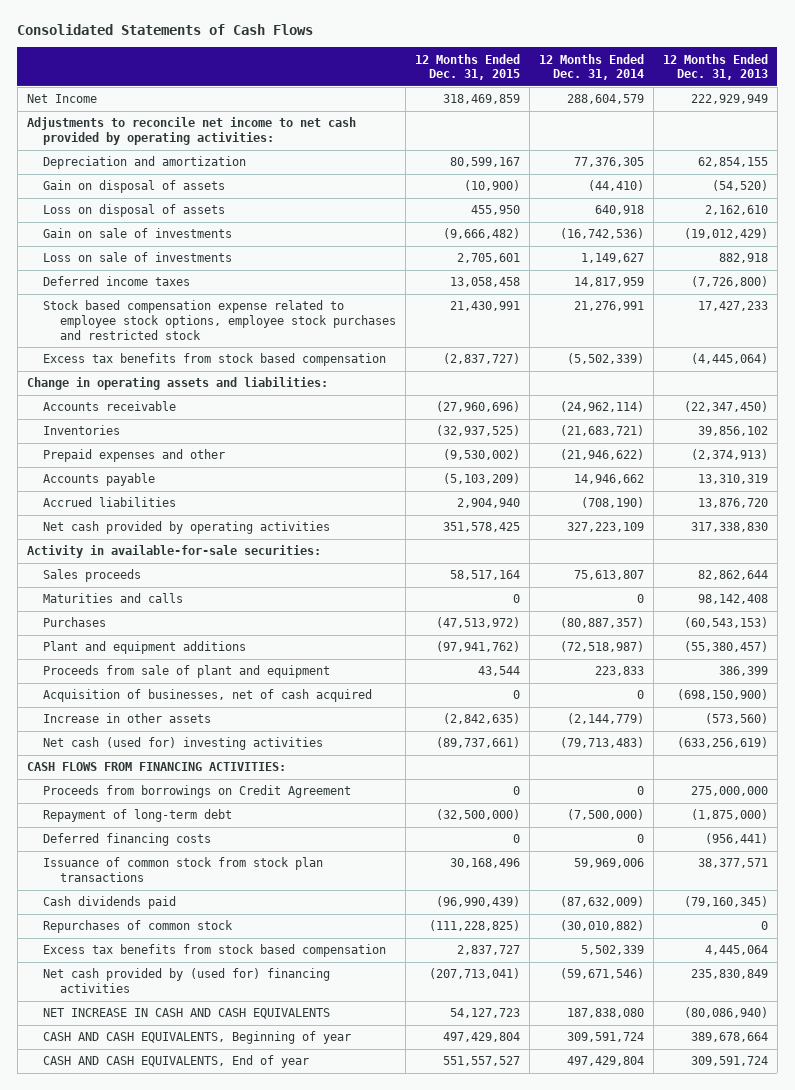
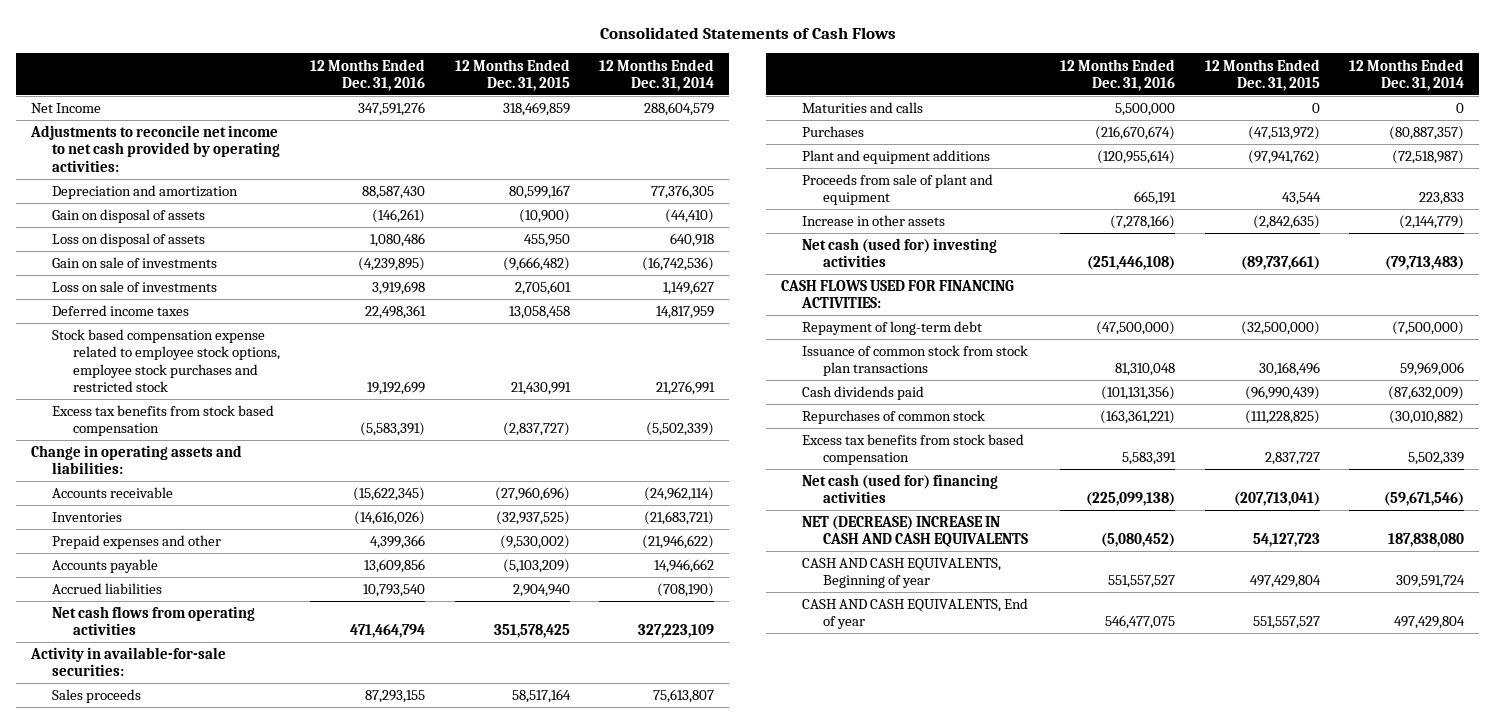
[662,53,768,81] 12 Months Ended Dec. 31, 2013 -> none
none -> [310,58,426,91] 12 Months Ended Dec. 31, 2016
[43,521,331,535] Net cash provided by operating activities -> [52,606,256,636] Net cash flows from operating activities
[43,689,373,703] Acquisition of businesses, net of cash acquired -> none
[43,785,352,799] Proceeds from borrowings on Credit Agreement -> none
[26,762,286,772] CASH FLOWS FROM FINANCING ACTIVITIES: -> [780,280,1014,309] CASH FLOWS USED FOR FINANCING ACTIVITIES:
[43,833,212,847] Deferred financing costs -> none
[43,968,331,993] Net cash provided by (used for) financing activities -> [802,474,999,504] Net cash (used for) financing activities
[43,1008,331,1020] NET INCREASE IN CASH AND CASH EQUIVALENTS -> [802,516,1029,548] NET (DECREASE) INCREASE IN CASH AND CASH EQUIVALENTS

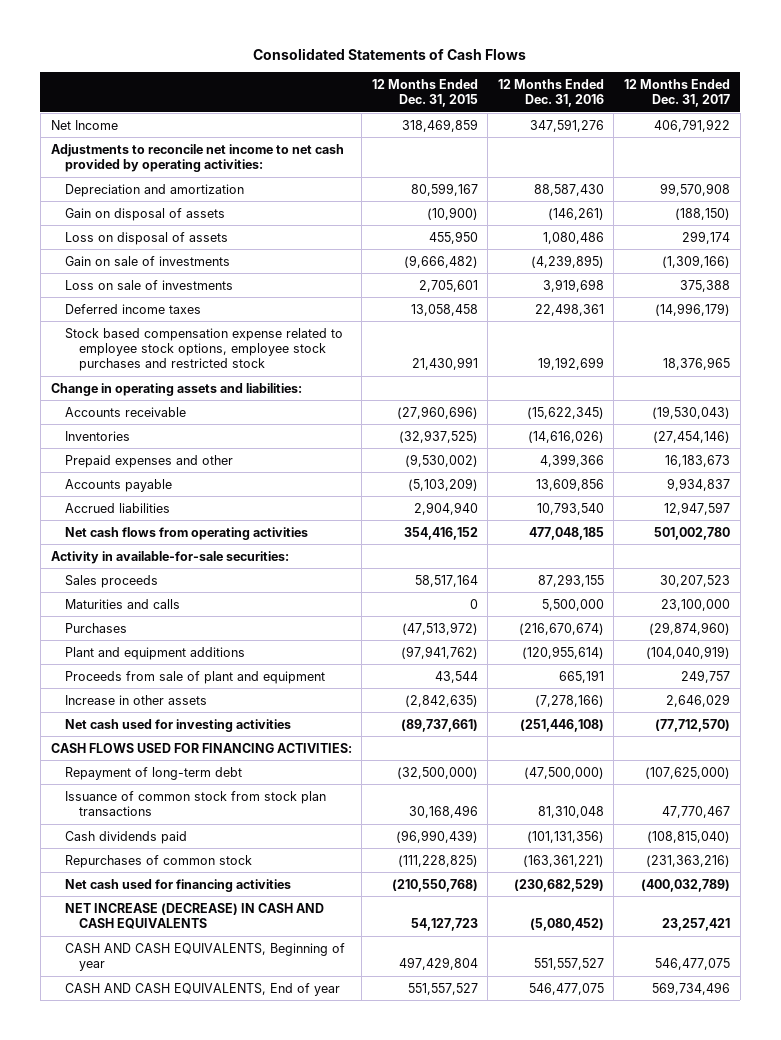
[599,58,715,91] 12 Months Ended Dec. 31, 2014 -> none
none -> [624,78,731,107] 12 Months Ended Dec. 31, 2017
[52,405,275,437] Excess tax benefits from stock based compensation -> none
[350,624,426,639] 471,464,794 -> [528,526,604,540] 477,048,185
[493,624,570,639] 351,578,425 -> [403,526,478,540] 354,416,152
[802,238,998,268] Net cash (used for) investing activities -> [64,718,291,732] Net cash used for investing activities
[802,434,1025,466] Excess tax benefits from stock based compensation -> none
[802,474,999,504] Net cash (used for) financing activities -> [64,878,291,892] Net cash used for financing activities
[1086,492,1176,507] (225,099,138) -> [513,878,604,892] (230,682,529)
[1233,492,1320,507] (207,713,041) -> [391,878,478,892] (210,550,768)
[802,516,1029,548] NET (DECREASE) INCREASE IN CASH AND CASH EQUIVALENTS -> [64,902,324,930] NET INCREASE (DECREASE) IN CASH AND CASH EQUIVALENTS

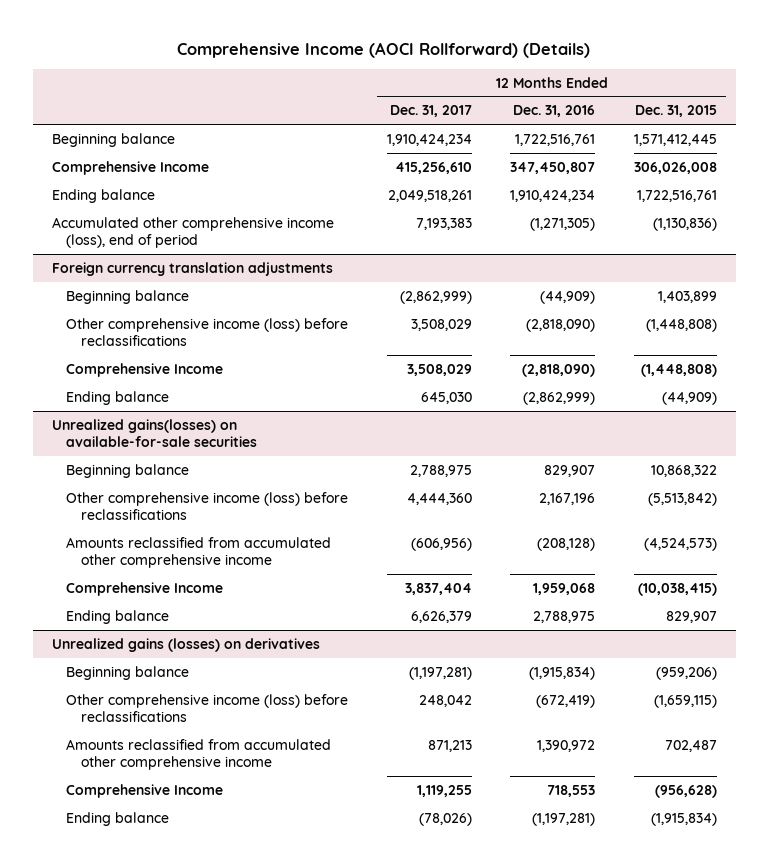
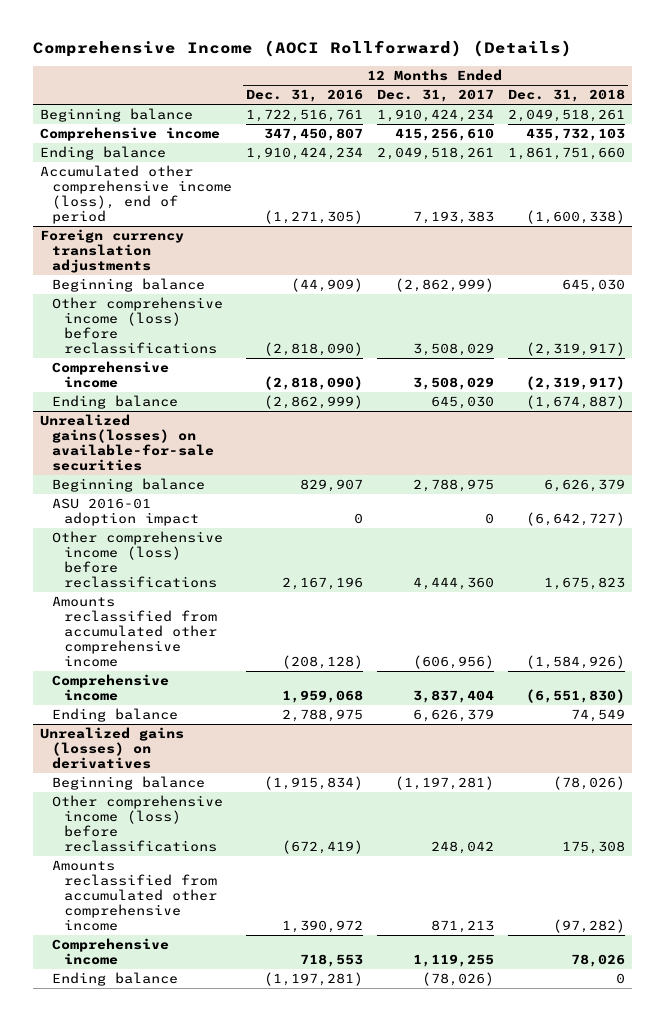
[634,105,717,118] Dec. 31, 2015 -> none
none -> [507,89,625,103] Dec. 31, 2018
[51,160,209,175] Comprehensive Income -> [40,127,221,142] Comprehensive income
[66,362,224,377] Comprehensive Income -> [52,361,170,389] Comprehensive income
none -> [52,498,200,527] ASU 2016-01 adoption impact
[66,581,224,596] Comprehensive Income -> [52,674,170,702] Comprehensive income
[66,783,224,798] Comprehensive Income -> [52,938,170,966] Comprehensive income

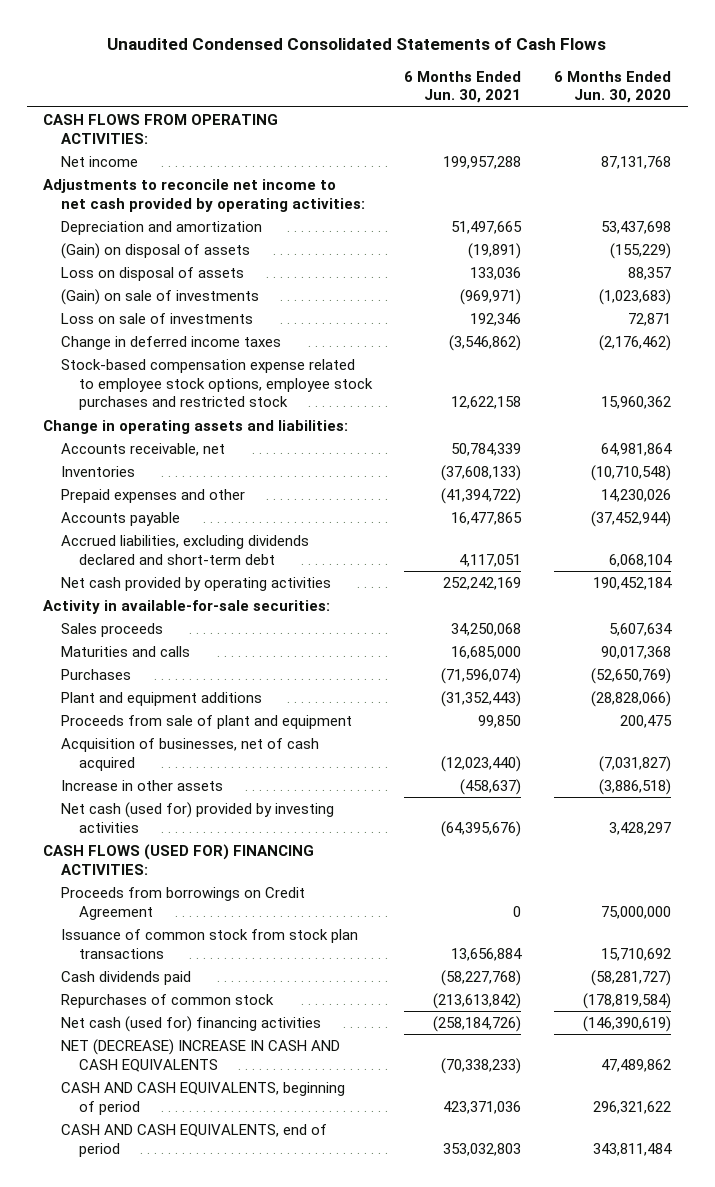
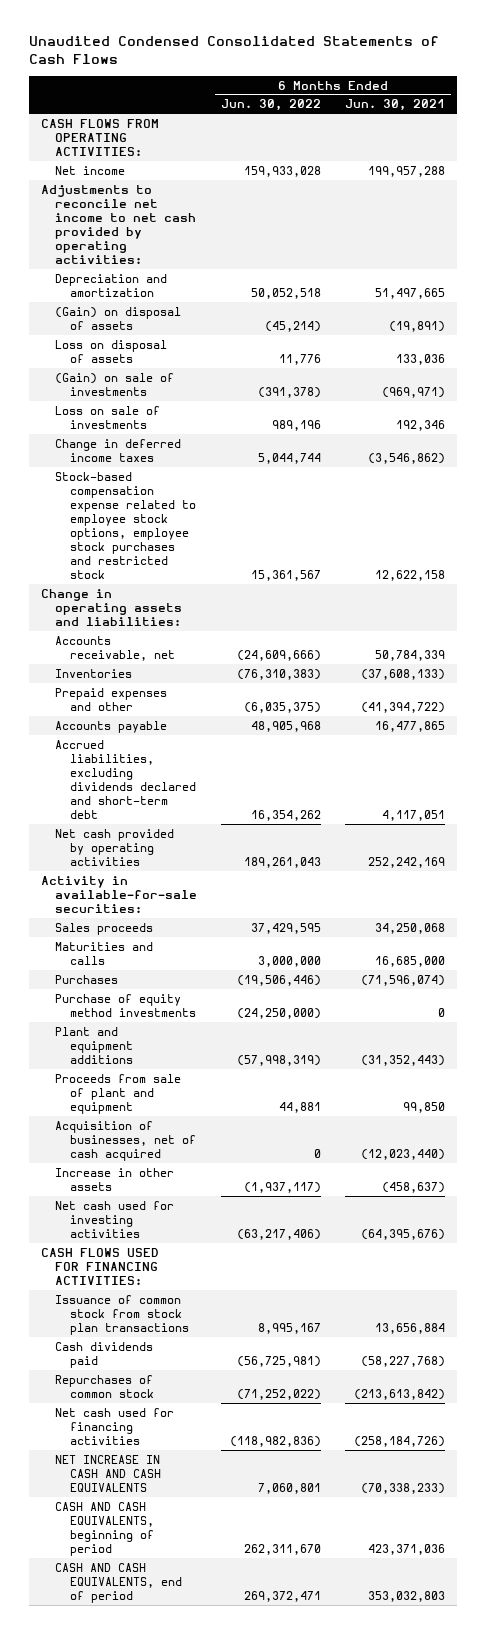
[554,70,672,104] 6 Months Ended Jun. 30, 2020 -> none
none -> [221,99,322,112] Jun. 30, 2022
none -> [55,993,197,1017] Purchase of equity method investments
[60,886,305,920] Proceeds from borrowings on Credit Agreement -> none
[60,801,334,833] Net cash (used for) provided by investing activities -> [55,1200,175,1238] Net cash used for investing activities
[43,843,315,875] CASH FLOWS (USED FOR) FINANCING ACTIVITIES: -> [40,1247,159,1285] CASH FLOWS USED FOR FINANCING ACTIVITIES:
[60,1015,321,1032] Net cash (used for) financing activities -> [55,1407,175,1445] Net cash used for financing activities
[60,1038,340,1072] NET (DECREASE) INCREASE IN CASH AND CASH EQUIVALENTS -> [55,1454,162,1492] NET INCREASE IN CASH AND CASH EQUIVALENTS

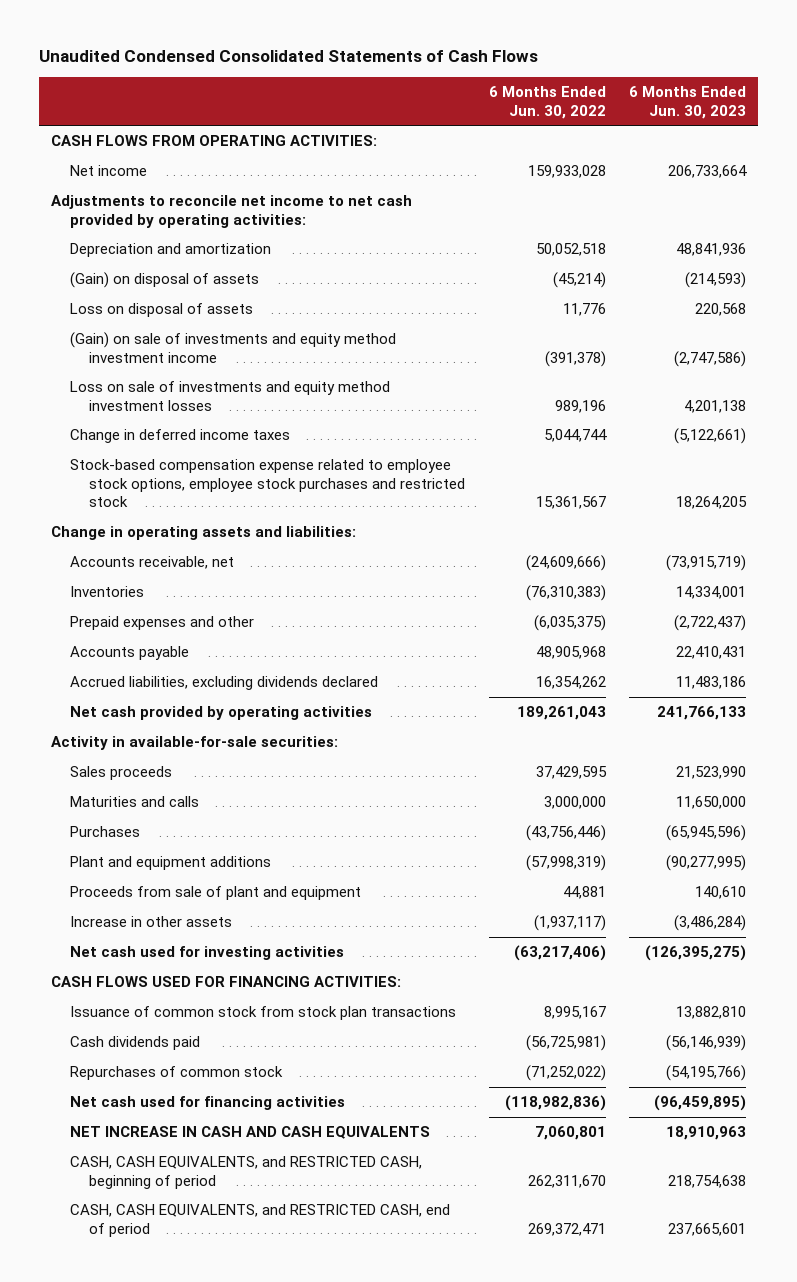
[345,99,446,112] Jun. 30, 2021 -> none
none -> [629,85,747,119] 6 Months Ended Jun. 30, 2023
[55,372,175,396] (Gain) on sale of investments -> [69,332,396,363] (Gain) on sale of investments and equity method investment income
[55,405,161,429] Loss on sale of investments -> [69,381,390,411] Loss on sale of investments and equity method investment losses
[55,739,197,820] Accrued liabilities, excluding dividends declared and short-term debt -> [69,676,378,691] Accrued liabilities, excluding dividends declared
[55,993,197,1017] Purchase of equity method investments -> none
[237,974,322,986] (19,506,446) -> [525,825,606,842] (43,756,446)
[55,1120,197,1161] Acquisition of businesses, net of cash acquired -> none
[55,1501,155,1557] CASH AND CASH EQUIVALENTS, beginning of period -> [69,1156,422,1189] CASH, CASH EQUIVALENTS, and RESTRICTED CASH, beginning of period
[55,1562,183,1603] CASH AND CASH EQUIVALENTS, end of period -> [69,1204,450,1237] CASH, CASH EQUIVALENTS, and RESTRICTED CASH, end of period

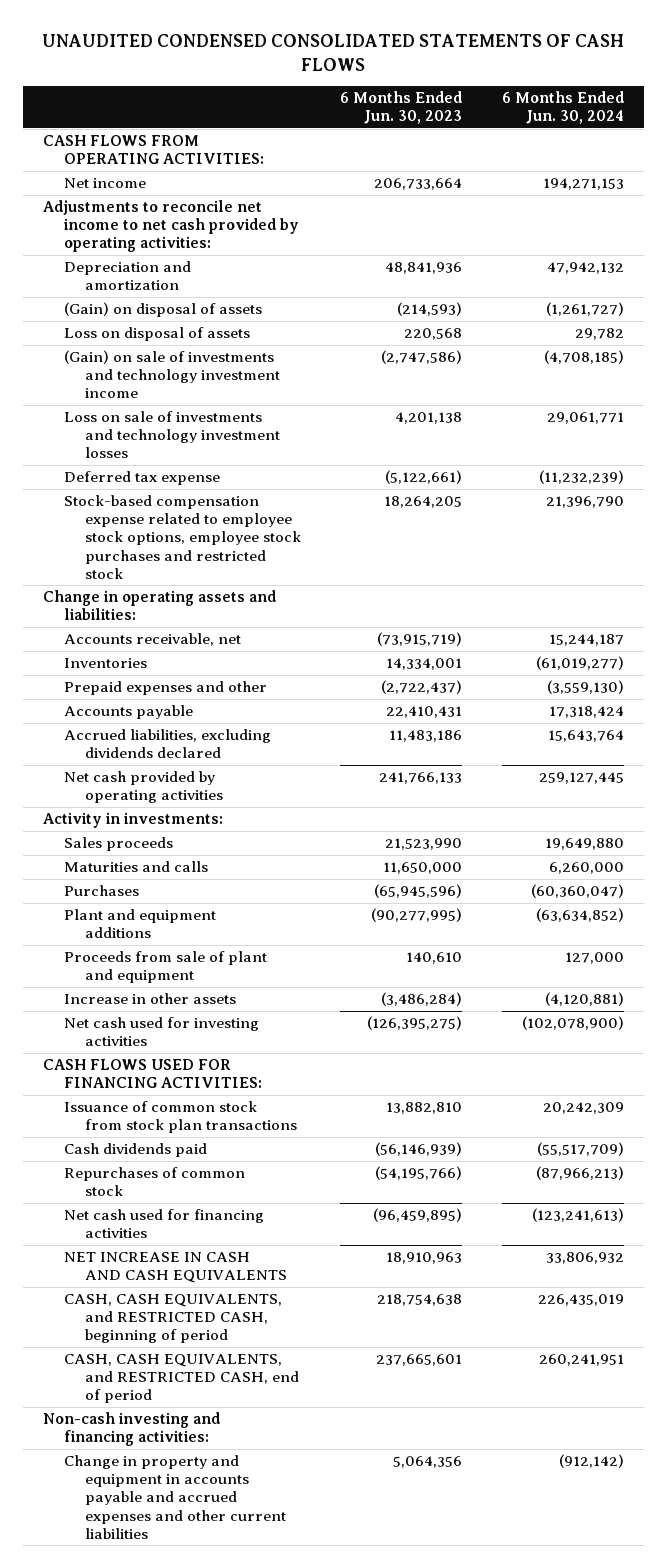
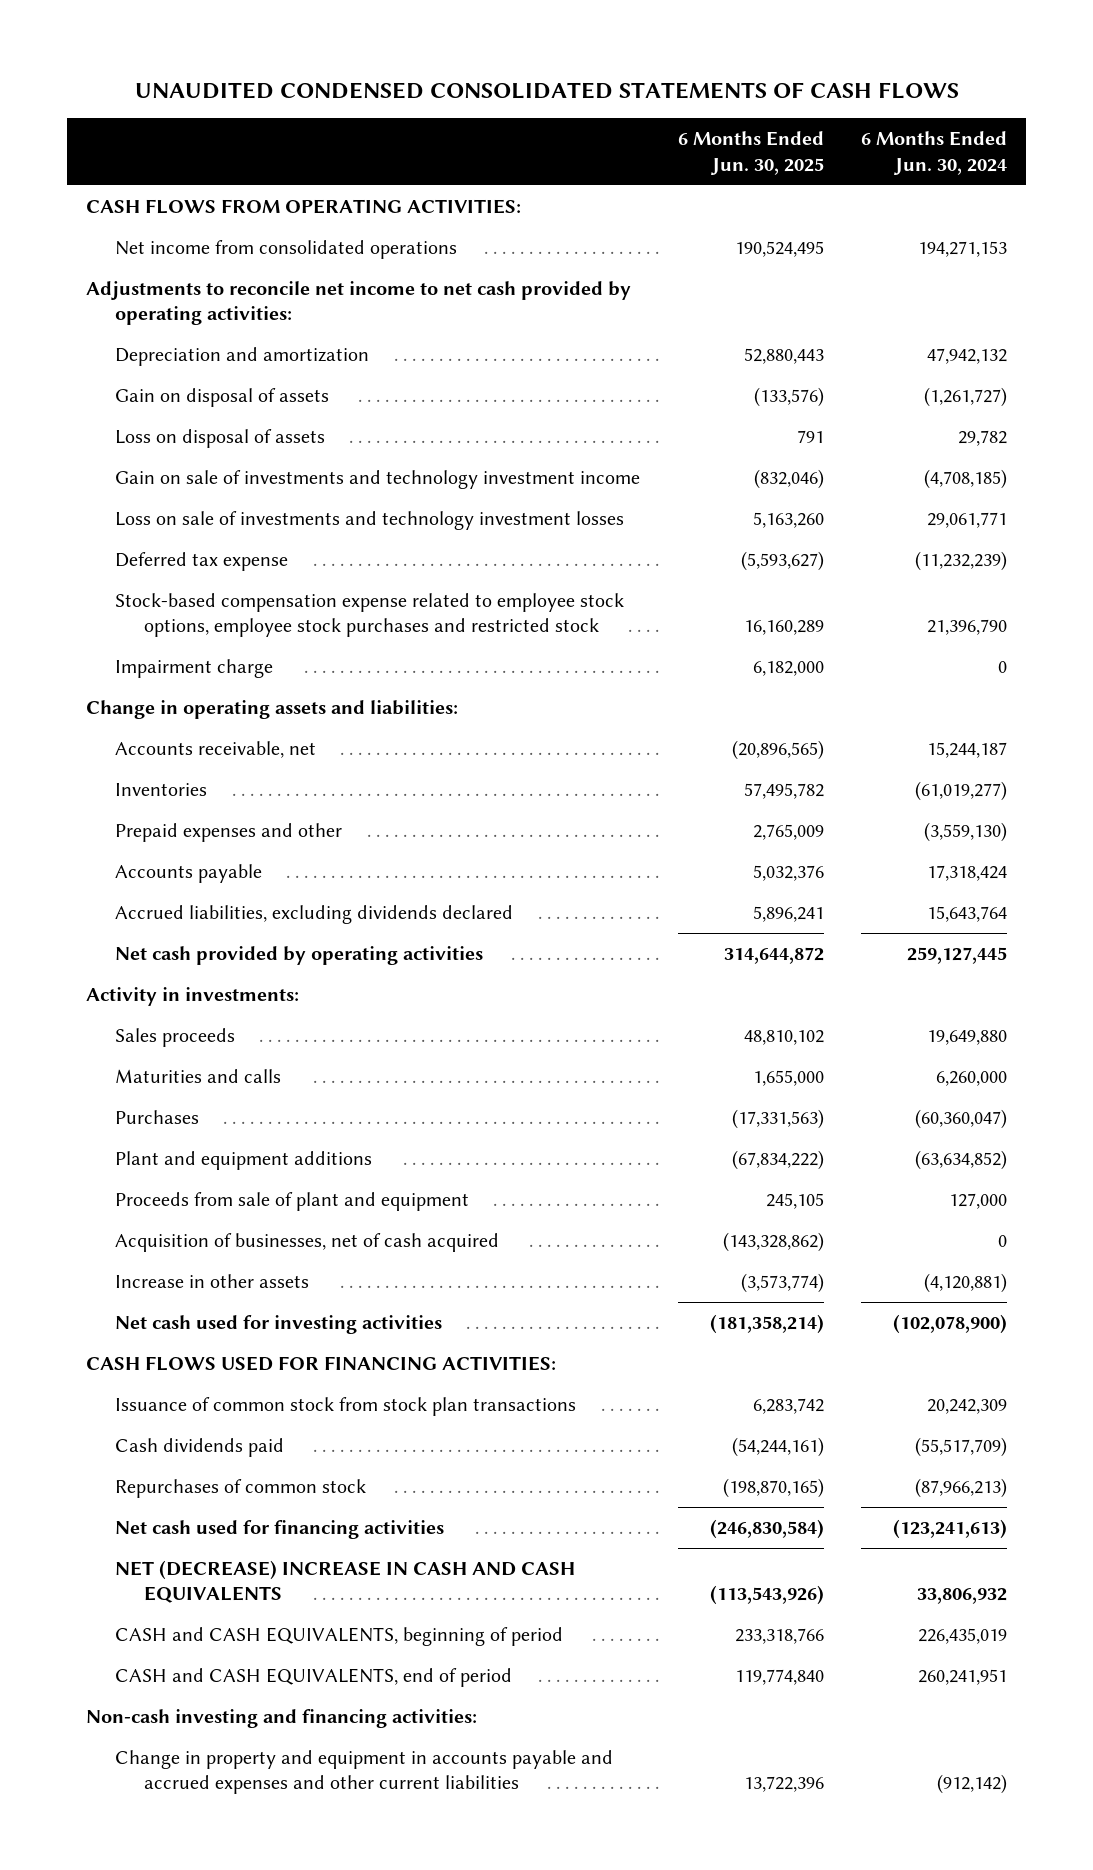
[340,91,463,125] 6 Months Ended Jun. 30, 2023 -> none
none -> [677,131,824,175] 6 Months Ended Jun. 30, 2025
[63,178,146,189] Net income -> [115,239,458,259] Net income from consolidated operations
[63,302,262,318] (Gain) on disposal of assets -> [115,387,330,407] Gain on disposal of assets
[63,350,280,399] (Gain) on sale of investments and technology investment income -> [115,469,641,489] Gain on sale of investments and technology investment income
none -> [115,658,274,678] Impairment charge
none -> [115,1232,500,1252] Acquisition of businesses, net of cash acquired
[63,1252,287,1284] NET INCREASE IN CASH AND CASH EQUIVALENTS -> [115,1559,576,1604] NET (DECREASE) INCREASE IN CASH AND CASH EQUIVALENTS
[63,1294,282,1344] CASH, CASH EQUIVALENTS, and RESTRICTED CASH, beginning of period -> [115,1626,564,1646] CASH and CASH EQUIVALENTS, beginning of period
[63,1354,299,1404] CASH, CASH EQUIVALENTS, and RESTRICTED CASH, end of period -> [115,1667,513,1687] CASH and CASH EQUIVALENTS, end of period

